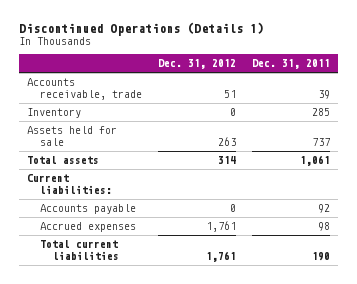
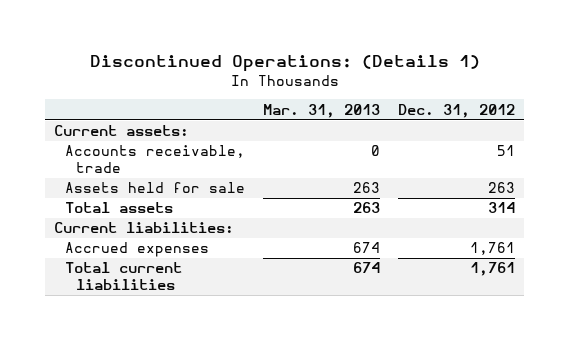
[18,21,264,36] Discontinued Operations (Details 1) -> [89,54,480,72] Discontinued Operations: (Details 1)
[252,59,331,70] Dec. 31, 2011 -> none
none -> [263,103,381,118] Mar. 31, 2013
none -> [54,125,190,137] Current assets:
[26,108,81,119] Inventory -> none
[39,204,136,215] Accounts payable -> none

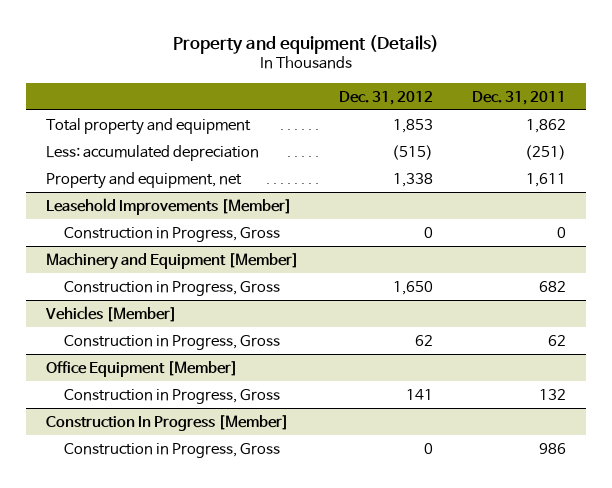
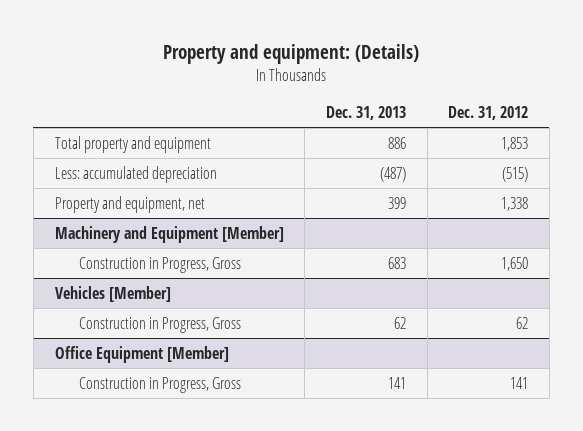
[173,34,440,54] Property and equipment (Details) -> [163,43,420,64] Property and equipment: (Details)
[472,90,567,105] Dec. 31, 2011 -> none
none -> [325,105,406,120] Dec. 31, 2013
[46,197,293,215] Leasehold Improvements [Member] -> none
[64,226,281,242] Construction in Progress, Gross -> none
[46,414,290,431] Construction In Progress [Member] -> none
[64,442,281,458] Construction in Progress, Gross -> none

